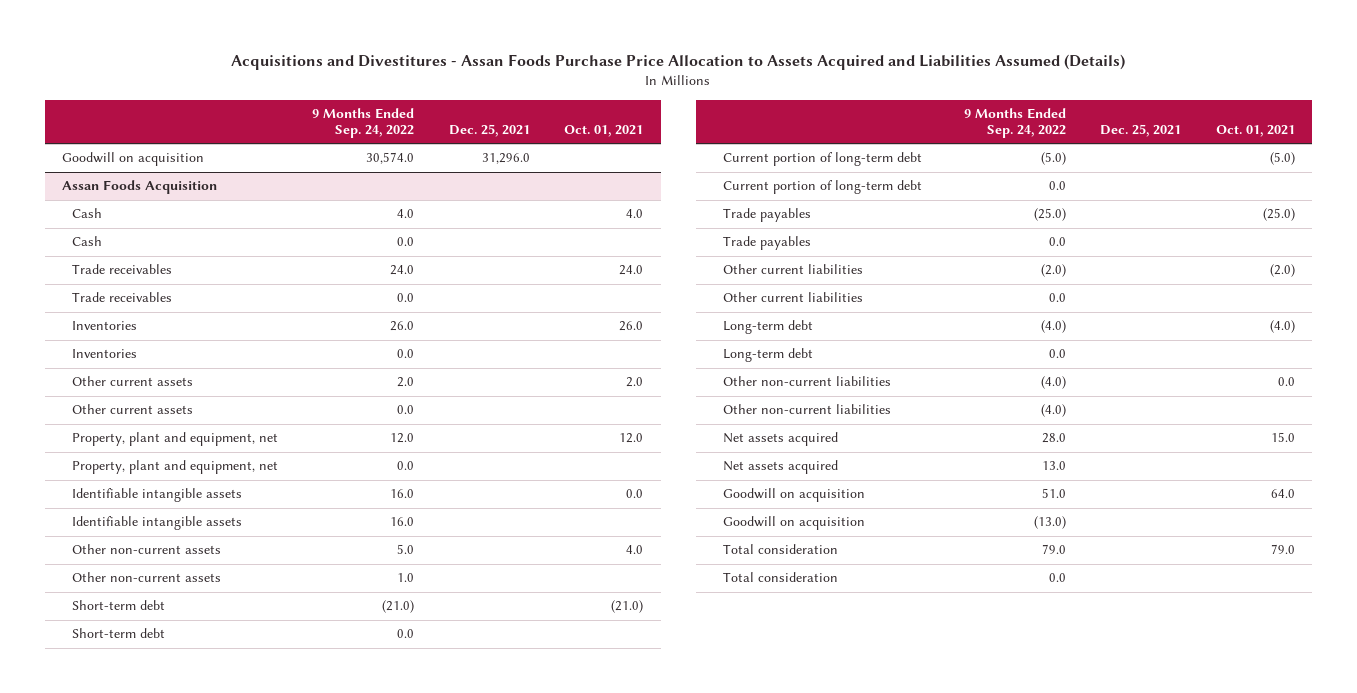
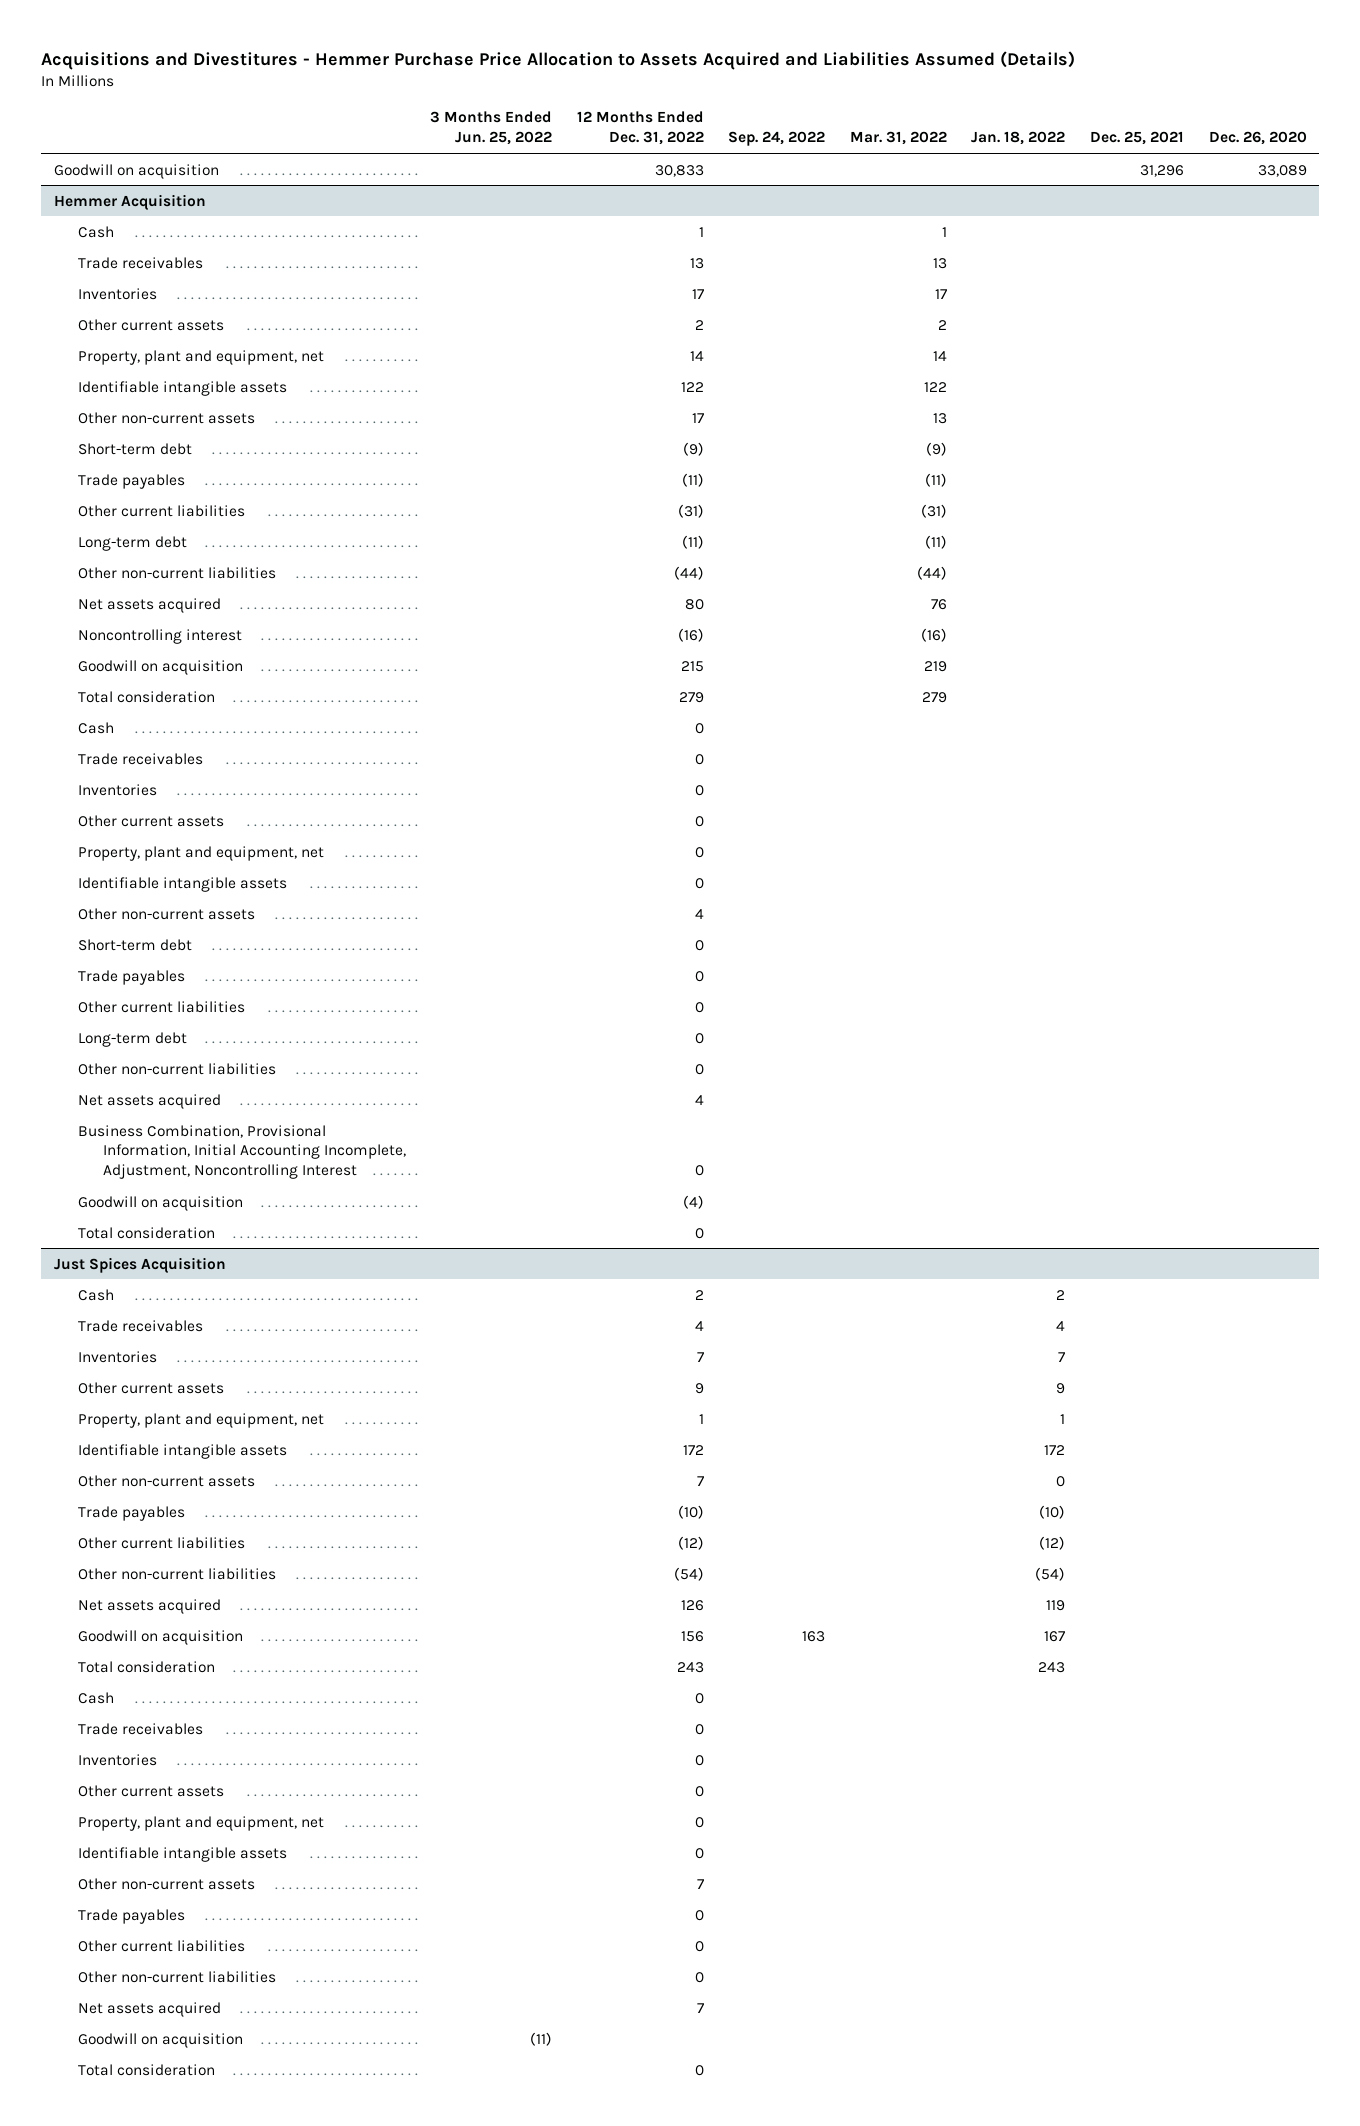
[231,54,1126,71] Acquisitions and Divestitures - Assan Foods Purchase Price Allocation to Assets Acquired and Liabilities Assumed (Details) -> [41,51,1076,71] Acquisitions and Divestitures - Hemmer Purchase Price Allocation to Assets Acquired and Liabilities Assumed (Details)
[312,107,415,139] 9 Months Ended Sep. 24, 2022 -> none
[564,125,644,138] Oct. 01, 2021 -> none
none -> [430,111,553,146] 3 Months Ended Jun. 25, 2022
none -> [576,111,704,146] 12 Months Ended Dec. 31, 2022
none -> [728,131,826,147] Sep. 24, 2022
none -> [849,131,947,146] Mar. 31, 2022
none -> [971,131,1066,146] Jan. 18, 2022
none -> [1208,131,1307,146] Dec. 26, 2020
[61,180,217,195] Assan Foods Acquisition -> none
[71,208,102,219] Cash -> none
[71,236,102,247] Cash -> none
[71,264,172,275] Trade receivables -> none
[71,292,172,303] Trade receivables -> none
[71,321,137,331] Inventories -> none
[71,349,137,359] Inventories -> none
[71,376,193,387] Other current assets -> none
[71,404,193,415] Other current assets -> none
[71,432,278,447] Property, plant and equipment, net -> none
[71,460,278,475] Property, plant and equipment, net -> none
[71,488,242,503] Identifiable intangible assets -> none
[71,516,242,531] Identifiable intangible assets -> none
[71,544,221,555] Other non-current assets -> none
[71,572,221,583] Other non-current assets -> none
[71,600,165,611] Short-term debt -> none
[71,628,165,639] Short-term debt -> none
[723,152,923,167] Current portion of long-term debt -> none
[723,180,923,195] Current portion of long-term debt -> none
[723,208,812,223] Trade payables -> none
[723,236,812,251] Trade payables -> none
[723,264,864,275] Other current liabilities -> none
[723,292,864,303] Other current liabilities -> none
[723,320,814,335] Long-term debt -> none
[723,348,814,363] Long-term debt -> none
[723,376,892,387] Other non-current liabilities -> none
[723,404,892,415] Other non-current liabilities -> none
[723,432,839,447] Net assets acquired -> none
[723,460,839,475] Net assets acquired -> none
[723,488,866,503] Goodwill on acquisition -> none
[723,516,866,531] Goodwill on acquisition -> none
[723,544,839,555] Total consideration -> none
[723,572,839,583] Total consideration -> none
[481,153,530,165] 31,296.0 -> [1140,164,1185,177] 31,296
none -> [53,193,206,210] Hemmer Acquisition
none -> [78,225,115,238] Cash
none -> [78,256,204,269] Trade receivables
none -> [78,287,158,300] Inventories
none -> [78,318,225,331] Other current assets
none -> [78,349,325,365] Property, plant and equipment, net
none -> [78,380,288,396] Identifiable intangible assets
none -> [78,411,256,424] Other non-current assets
none -> [78,442,193,455] Short-term debt
none -> [78,473,186,489] Trade payables
none -> [78,504,246,517] Other current liabilities
none -> [78,535,188,551] Long-term debt
none -> [78,566,277,579] Other non-current liabilities
none -> [78,597,222,613] Net assets acquired
none -> [78,628,243,644] Noncontrolling interest
none -> [78,659,244,675] Goodwill on acquisition
none -> [78,690,216,703] Total consideration
none -> [78,721,115,734] Cash
none -> [78,752,204,765] Trade receivables
none -> [78,783,158,796] Inventories
none -> [78,814,225,827] Other current assets
none -> [78,845,325,861] Property, plant and equipment, net
none -> [78,876,288,892] Identifiable intangible assets
none -> [78,907,256,920] Other non-current assets
none -> [78,938,193,951] Short-term debt
none -> [78,969,186,985] Trade payables
none -> [78,1000,246,1013] Other current liabilities
none -> [78,1031,188,1047] Long-term debt
none -> [78,1062,277,1075] Other non-current liabilities
none -> [78,1093,222,1109] Net assets acquired
none -> [78,1124,406,1180] Business Combination, Provisional Information, Initial Accounting Incomplete, Adjustment, Noncontrolling Interest
none -> [78,1195,244,1211] Goodwill on acquisition
none -> [78,1226,216,1239] Total consideration
none -> [53,1256,226,1273] Just Spices Acquisition
none -> [78,1288,115,1301] Cash
none -> [78,1319,204,1332] Trade receivables
none -> [78,1350,158,1363] Inventories
none -> [78,1381,225,1394] Other current assets
none -> [78,1412,325,1428] Property, plant and equipment, net
none -> [78,1443,288,1459] Identifiable intangible assets
none -> [78,1474,256,1487] Other non-current assets
none -> [78,1505,186,1521] Trade payables
none -> [78,1536,246,1549] Other current liabilities
none -> [78,1567,277,1580] Other non-current liabilities
none -> [78,1598,222,1614] Net assets acquired
none -> [78,1629,244,1645] Goodwill on acquisition
none -> [78,1660,216,1673] Total consideration
none -> [78,1691,115,1704] Cash
none -> [78,1722,204,1735] Trade receivables
none -> [78,1753,158,1766] Inventories
none -> [78,1784,225,1797] Other current assets
none -> [78,1815,325,1831] Property, plant and equipment, net
none -> [78,1846,288,1862] Identifiable intangible assets
none -> [78,1877,256,1890] Other non-current assets
none -> [78,1908,186,1924] Trade payables
none -> [78,1939,246,1952] Other current liabilities
none -> [78,1970,277,1983] Other non-current liabilities
none -> [78,2001,222,2017] Net assets acquired
none -> [78,2032,244,2048] Goodwill on acquisition
none -> [78,2063,216,2076] Total consideration

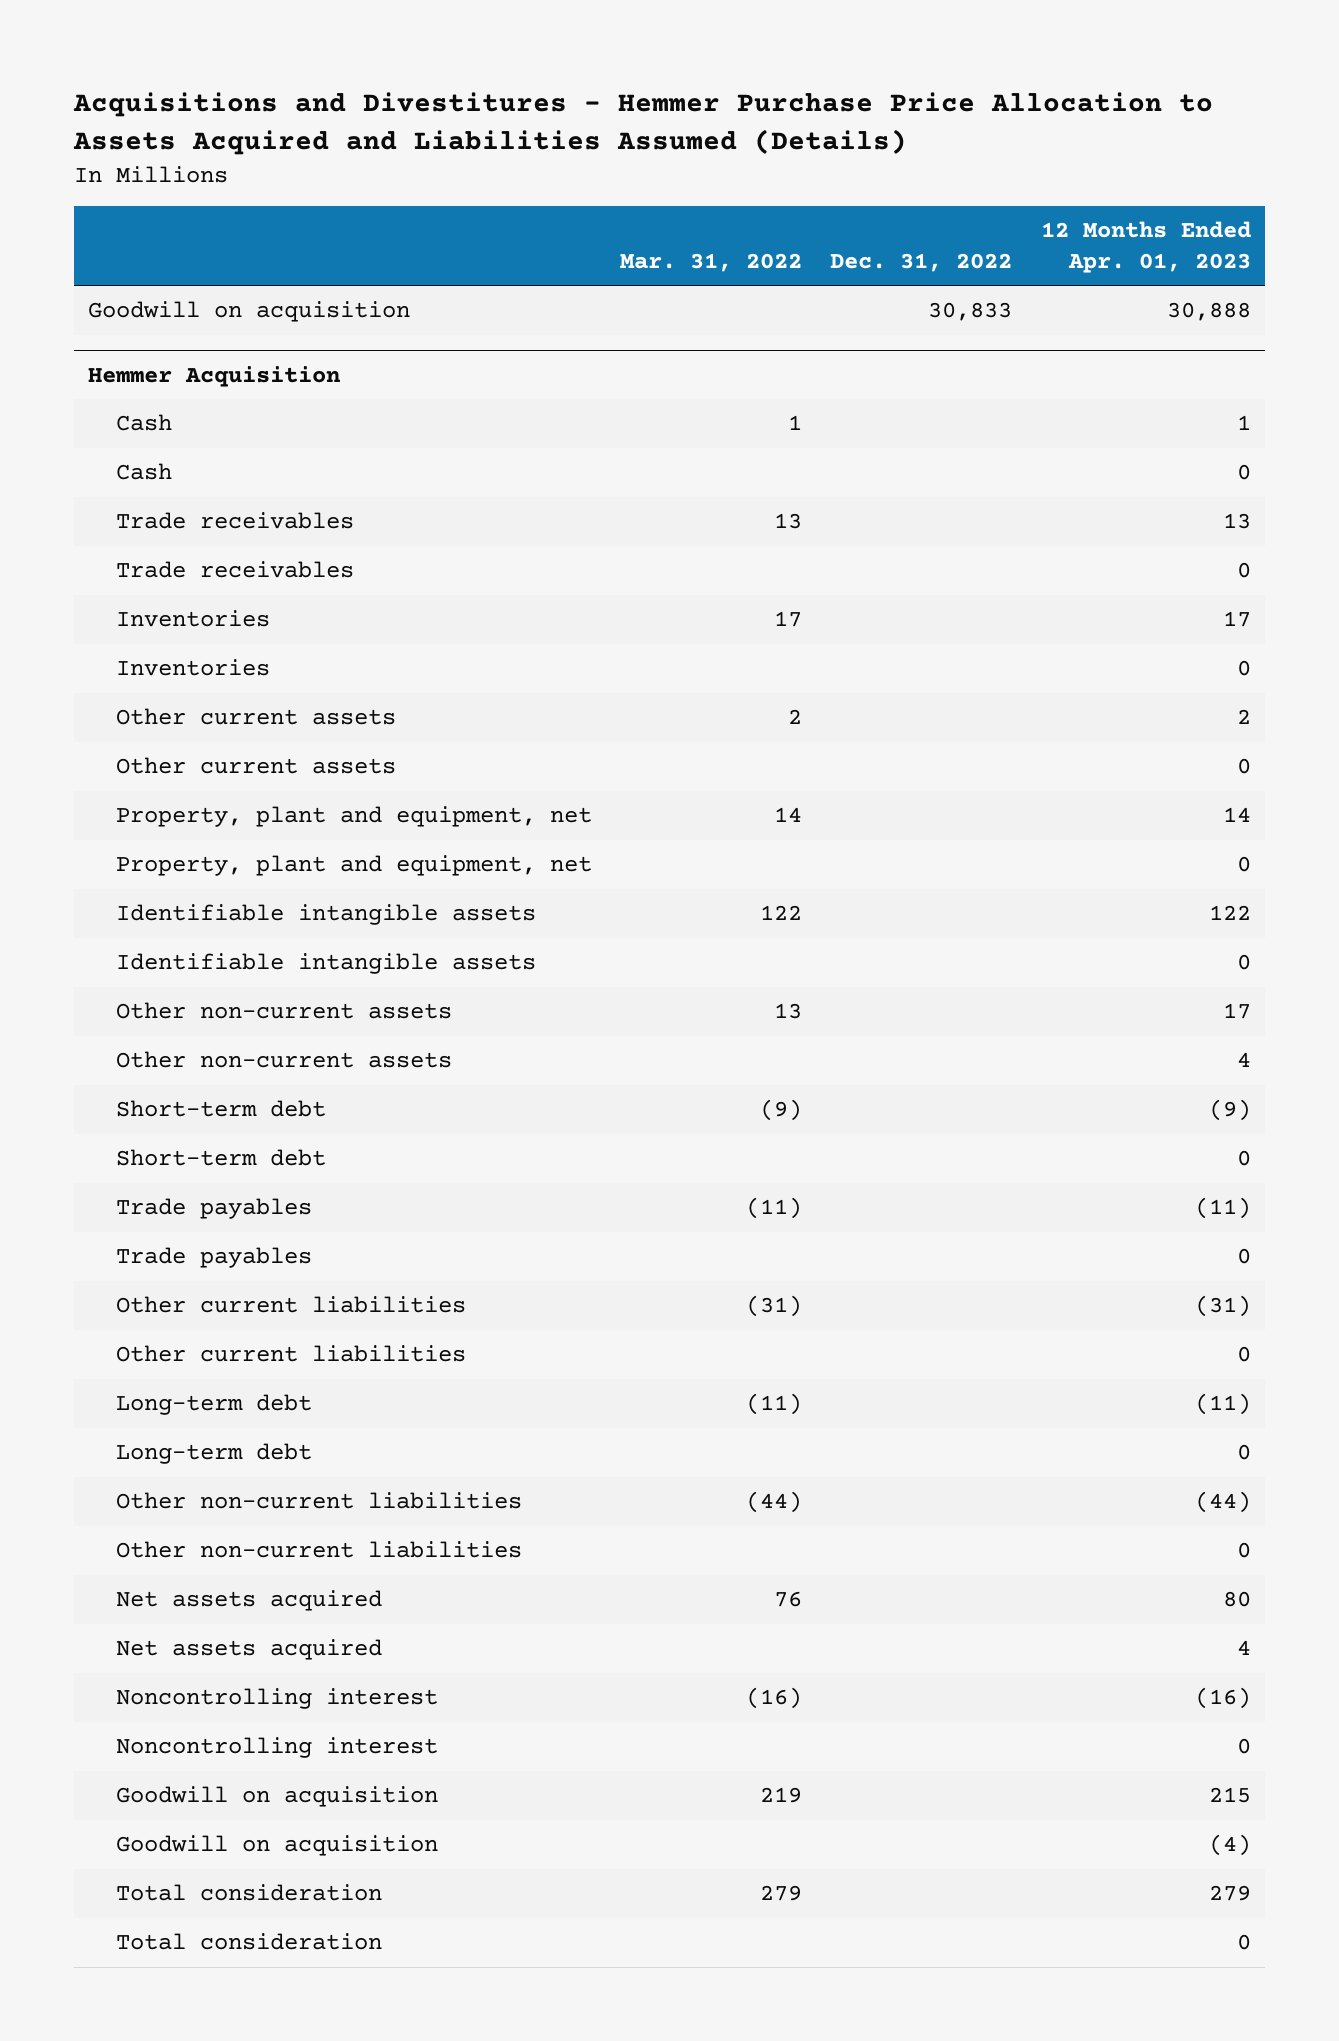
[430,111,553,146] 3 Months Ended Jun. 25, 2022 -> none
[576,111,704,146] 12 Months Ended Dec. 31, 2022 -> none
[728,131,826,147] Sep. 24, 2022 -> none
[971,131,1066,146] Jan. 18, 2022 -> none
[1090,131,1185,146] Dec. 25, 2021 -> none
[1208,131,1307,146] Dec. 26, 2020 -> none
none -> [830,253,1013,273] Dec. 31, 2022
none -> [1040,221,1251,274] 12 Months Ended Apr. 01, 2023
[78,721,115,734] Cash -> [115,463,172,481] Cash
[78,752,204,765] Trade receivables -> [115,561,354,579] Trade receivables
[78,783,158,796] Inventories -> [115,659,270,677] Inventories
[78,814,225,827] Other current assets -> [115,757,396,775] Other current assets
[78,845,325,861] Property, plant and equipment, net -> [115,855,592,877] Property, plant and equipment, net
[78,876,288,892] Identifiable intangible assets -> [115,953,536,975] Identifiable intangible assets
[78,907,256,920] Other non-current assets -> [115,1051,452,1069] Other non-current assets
[78,938,193,951] Short-term debt -> [115,1149,326,1167] Short-term debt
[78,969,186,985] Trade payables -> [115,1247,312,1269] Trade payables
[78,1000,246,1013] Other current liabilities -> [115,1345,466,1363] Other current liabilities
[78,1031,188,1047] Long-term debt -> [115,1443,312,1465] Long-term debt
[78,1062,277,1075] Other non-current liabilities -> [115,1541,522,1559] Other non-current liabilities
[78,1093,222,1109] Net assets acquired -> [115,1639,382,1661] Net assets acquired
none -> [115,1737,438,1759] Noncontrolling interest
[78,1124,406,1180] Business Combination, Provisional Information, Initial Accounting Incomplete, Adjustment, Noncontrolling Interest -> none
[78,690,216,703] Total consideration -> [115,1884,382,1902] Total consideration
[53,1256,226,1273] Just Spices Acquisition -> none
[78,1288,115,1301] Cash -> none
[78,1319,204,1332] Trade receivables -> none
[78,1350,158,1363] Inventories -> none
[78,1381,225,1394] Other current assets -> none
[78,1412,325,1428] Property, plant and equipment, net -> none
[78,1443,288,1459] Identifiable intangible assets -> none
[78,1474,256,1487] Other non-current assets -> none
[78,1505,186,1521] Trade payables -> none
[78,1536,246,1549] Other current liabilities -> none
[78,1567,277,1580] Other non-current liabilities -> none
[78,1598,222,1614] Net assets acquired -> none
[78,1629,244,1645] Goodwill on acquisition -> none
[78,1660,216,1673] Total consideration -> none
[78,1691,115,1704] Cash -> none
[78,1722,204,1735] Trade receivables -> none
[78,1753,158,1766] Inventories -> none
[78,1784,225,1797] Other current assets -> none
[78,1815,325,1831] Property, plant and equipment, net -> none
[78,1846,288,1862] Identifiable intangible assets -> none
[78,1877,256,1890] Other non-current assets -> none
[78,1908,186,1924] Trade payables -> none
[78,1939,246,1952] Other current liabilities -> none
[78,1970,277,1983] Other non-current liabilities -> none
[78,2001,222,2017] Net assets acquired -> none
[78,2032,244,2048] Goodwill on acquisition -> none
[78,2063,216,2076] Total consideration -> none

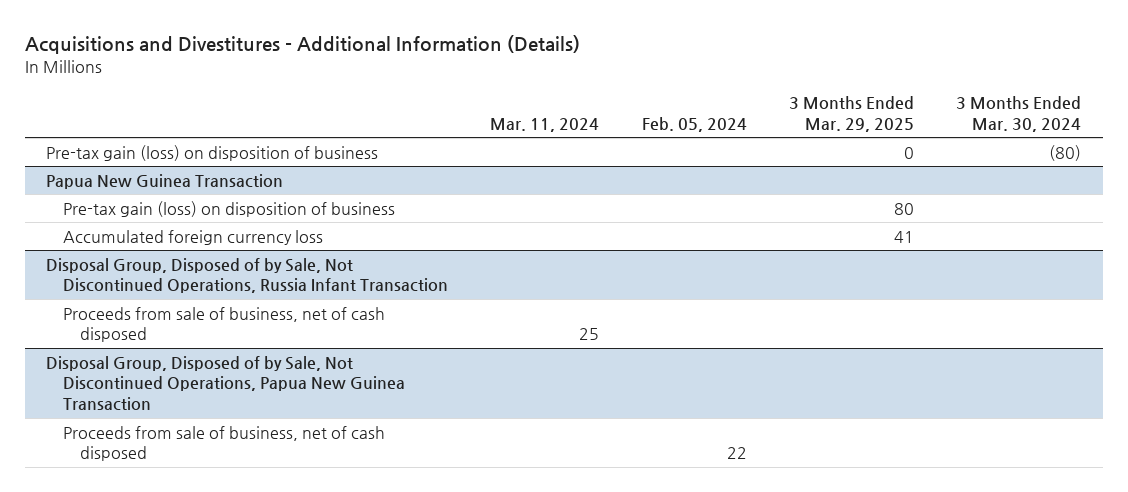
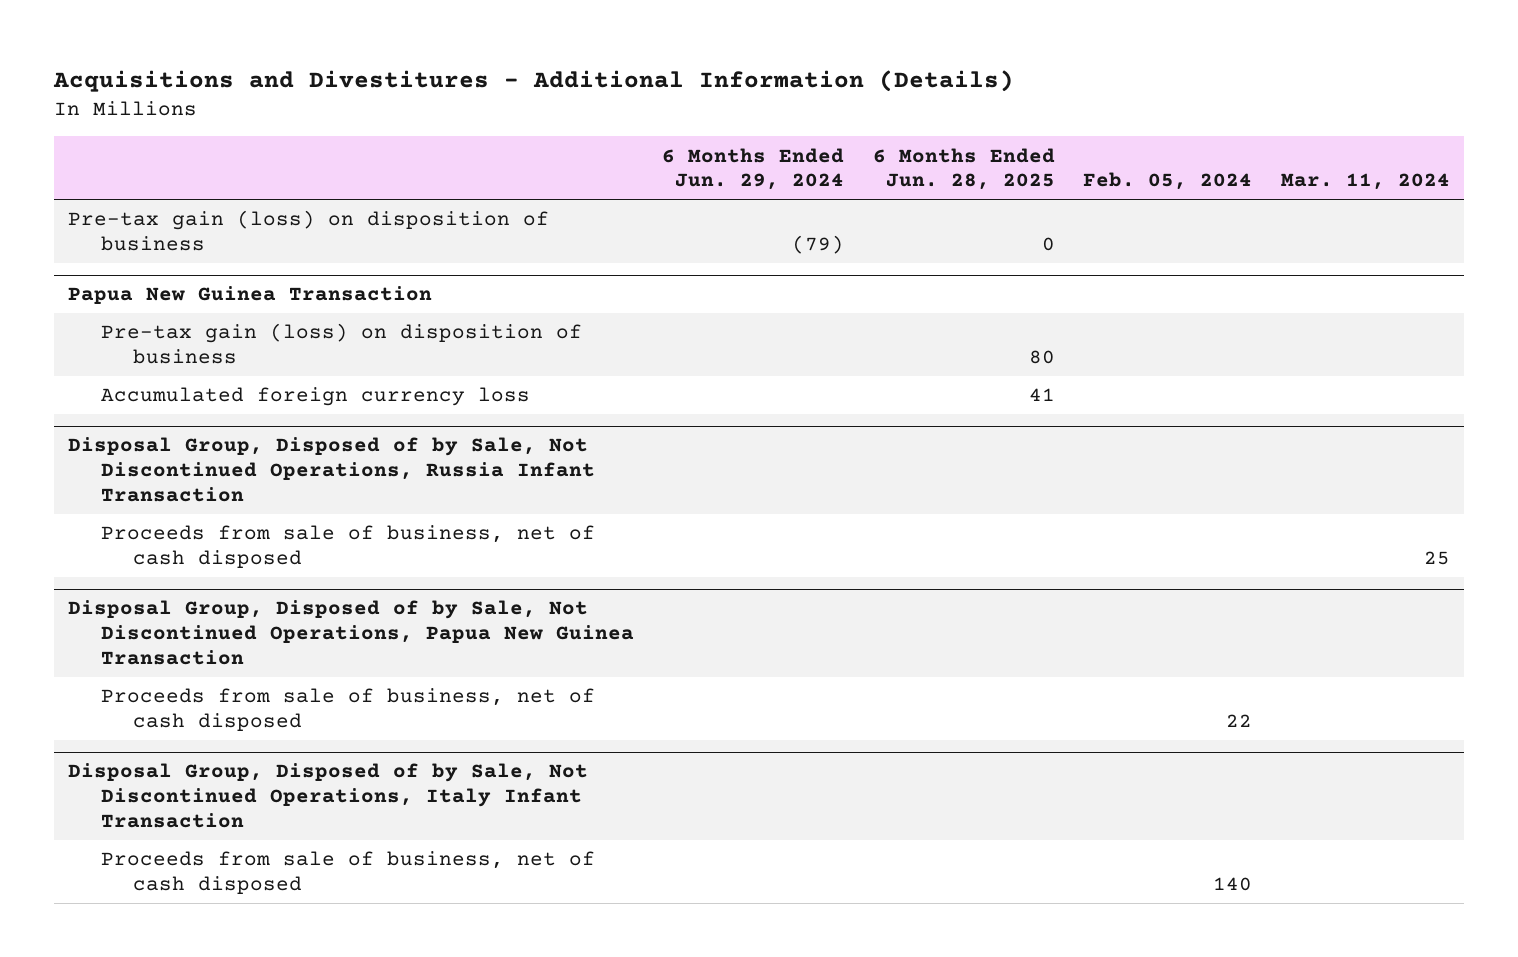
[789,96,915,132] 3 Months Ended Mar. 29, 2025 -> none
[956,96,1082,132] 3 Months Ended Mar. 30, 2024 -> none
none -> [662,147,845,191] 6 Months Ended Jun. 29, 2024
none -> [872,147,1055,191] 6 Months Ended Jun. 28, 2025
none -> [68,763,589,828] Disposal Group, Disposed of by Sale, Not Discontinued Operations, Italy Infant Transaction
none -> [100,851,595,894] Proceeds from sale of business, net of cash disposed

